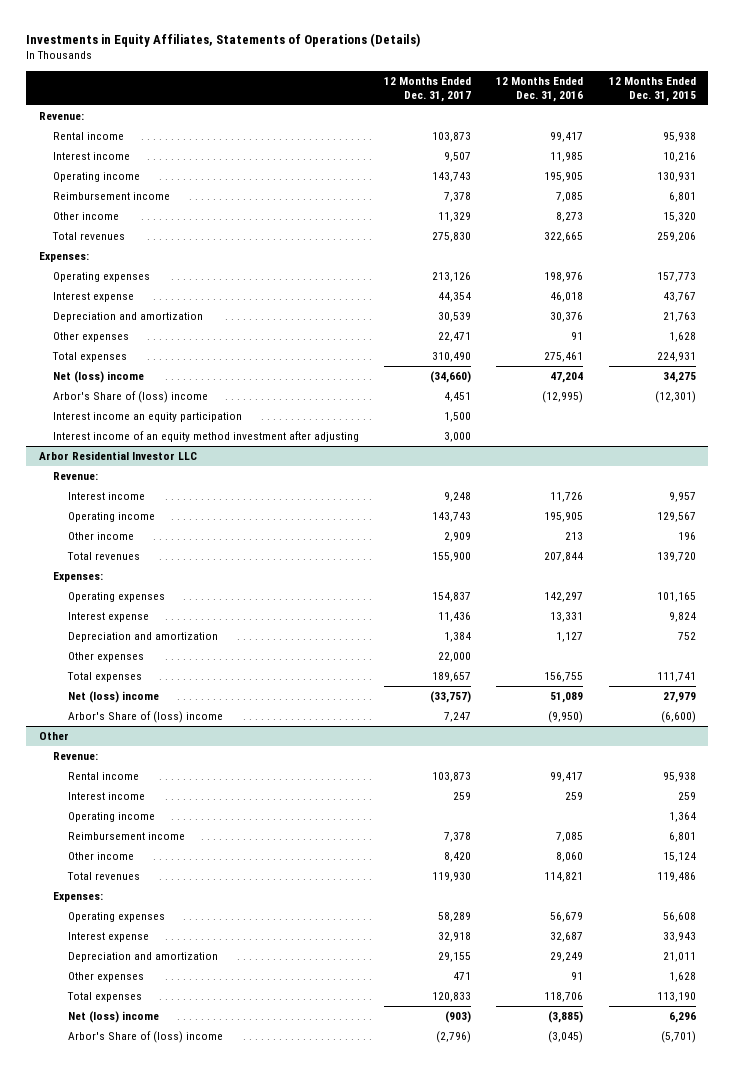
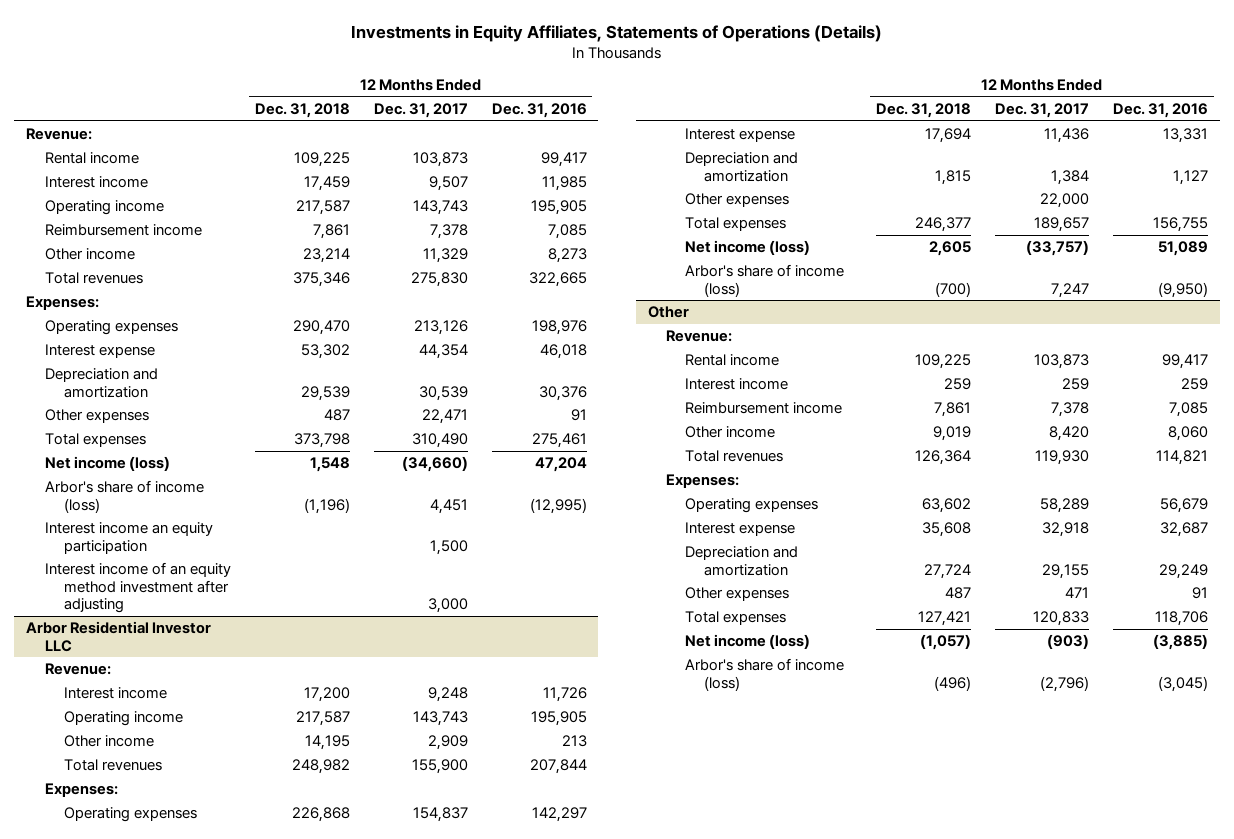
[608,76,696,102] 12 Months Ended Dec. 31, 2015 -> none
none -> [254,102,350,118] Dec. 31, 2018
[53,370,145,383] Net (loss) income -> [44,456,170,472] Net income (loss)
[53,390,209,403] Arbor's Share of (loss) income -> [44,480,204,513] Arbor's share of income (loss)
[67,690,159,703] Net (loss) income -> [685,240,811,256] Net income (loss)
[67,710,223,723] Arbor's Share of (loss) income -> [685,264,845,297] Arbor's share of income (loss)
[67,811,155,822] Operating income -> none
[67,1010,159,1023] Net (loss) income -> [685,634,811,650] Net income (loss)
[67,1030,223,1043] Arbor's Share of (loss) income -> [685,658,845,691] Arbor's share of income (loss)

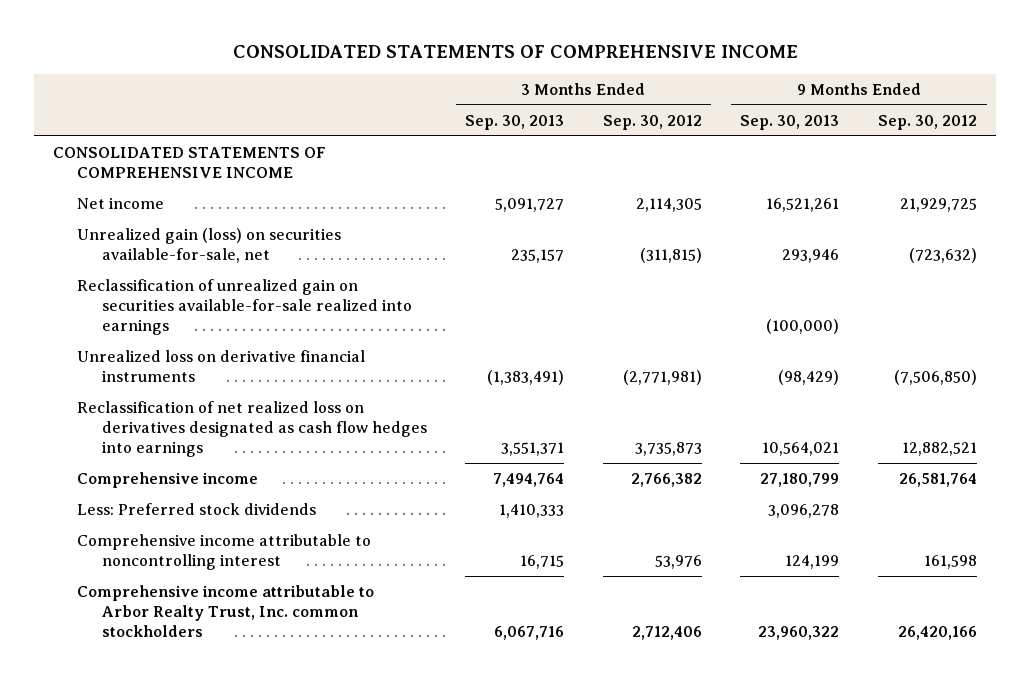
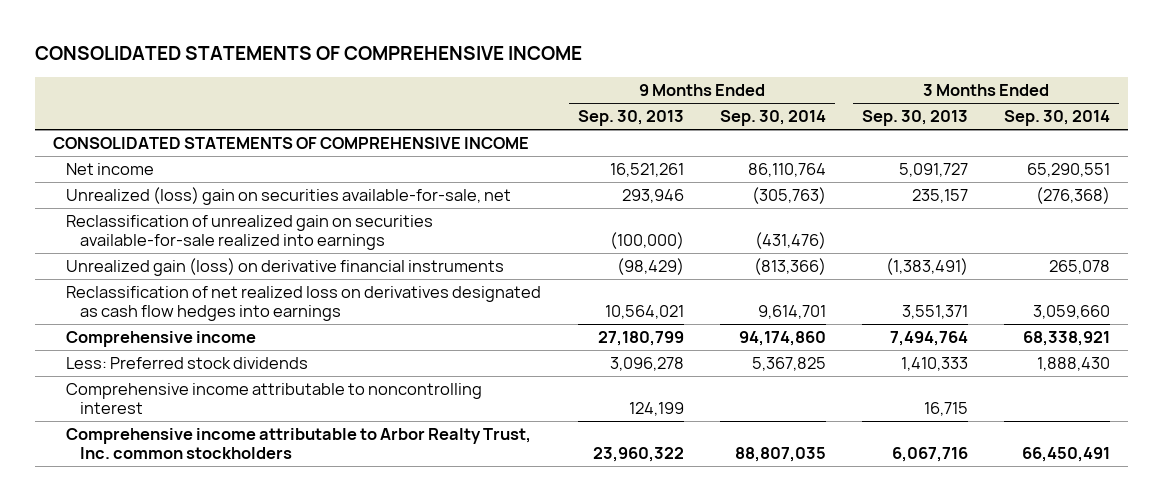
[602,114,702,130] Sep. 30, 2012 -> none
[877,114,977,130] Sep. 30, 2012 -> none
none -> [719,110,826,127] Sep. 30, 2014
none -> [1003,110,1110,127] Sep. 30, 2014
[77,227,342,263] Unrealized gain (loss) on securities available-for-sale, net -> [66,187,512,206] Unrealized (loss) gain on securities available-for-sale, net
[77,349,366,382] Unrealized loss on derivative financial instruments -> [66,258,505,277] Unrealized gain (loss) on derivative financial instruments

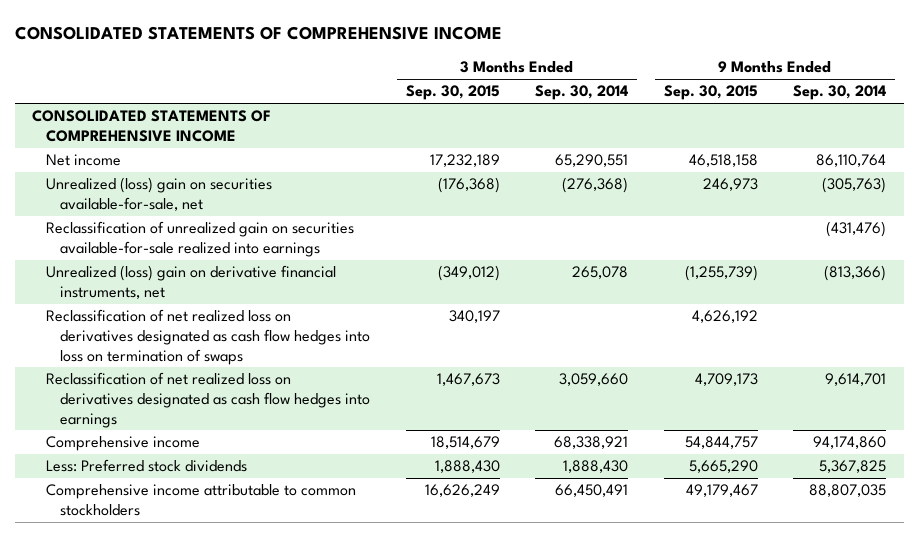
[577,110,684,127] Sep. 30, 2013 -> none
[861,110,968,127] Sep. 30, 2013 -> none
none -> [405,85,500,101] Sep. 30, 2015
none -> [663,85,758,101] Sep. 30, 2015
[66,258,505,277] Unrealized gain (loss) on derivative financial instruments -> [46,265,337,299] Unrealized (loss) gain on derivative financial instruments, net
none -> [46,309,370,365] Reclassification of net realized loss on derivatives designated as cash flow hedges into loss on termination of swaps
[66,383,483,415] Comprehensive income attributable to noncontrolling interest -> none
[66,428,532,460] Comprehensive income attributable to Arbor Realty Trust, Inc. common stockholders -> [46,484,357,516] Comprehensive income attributable to common stockholders

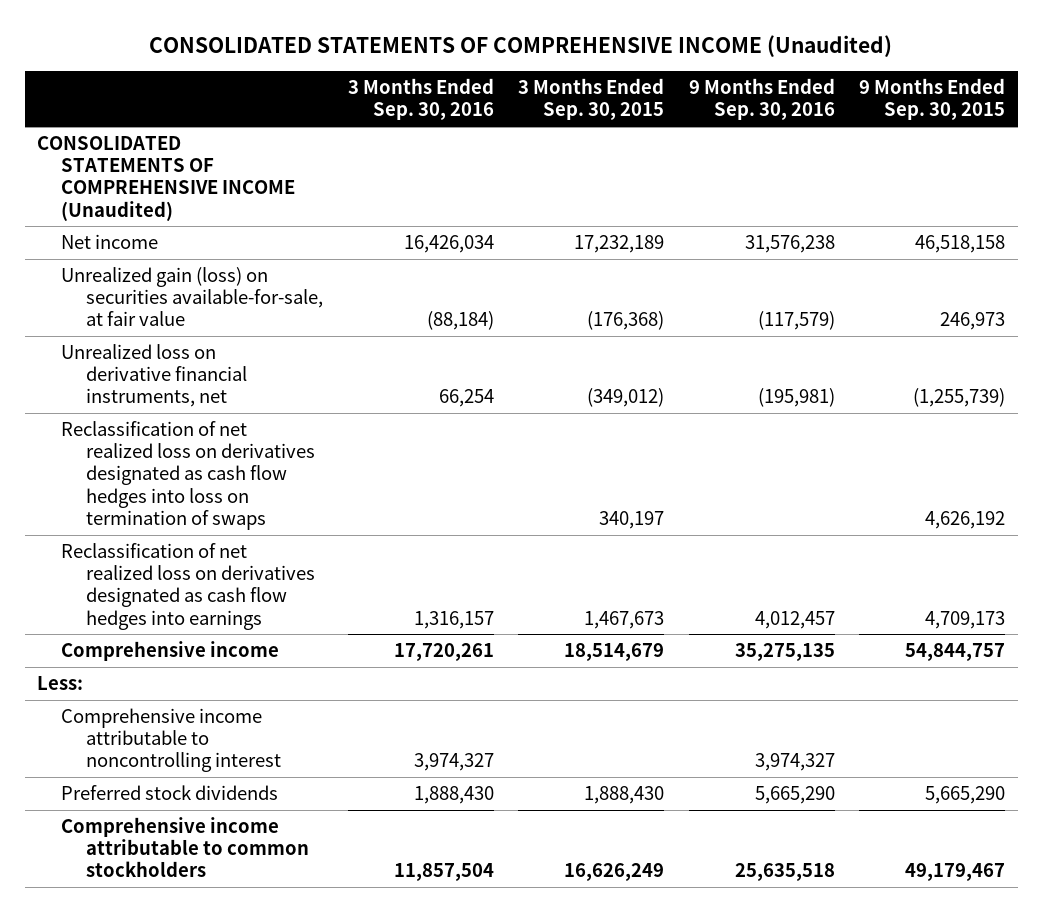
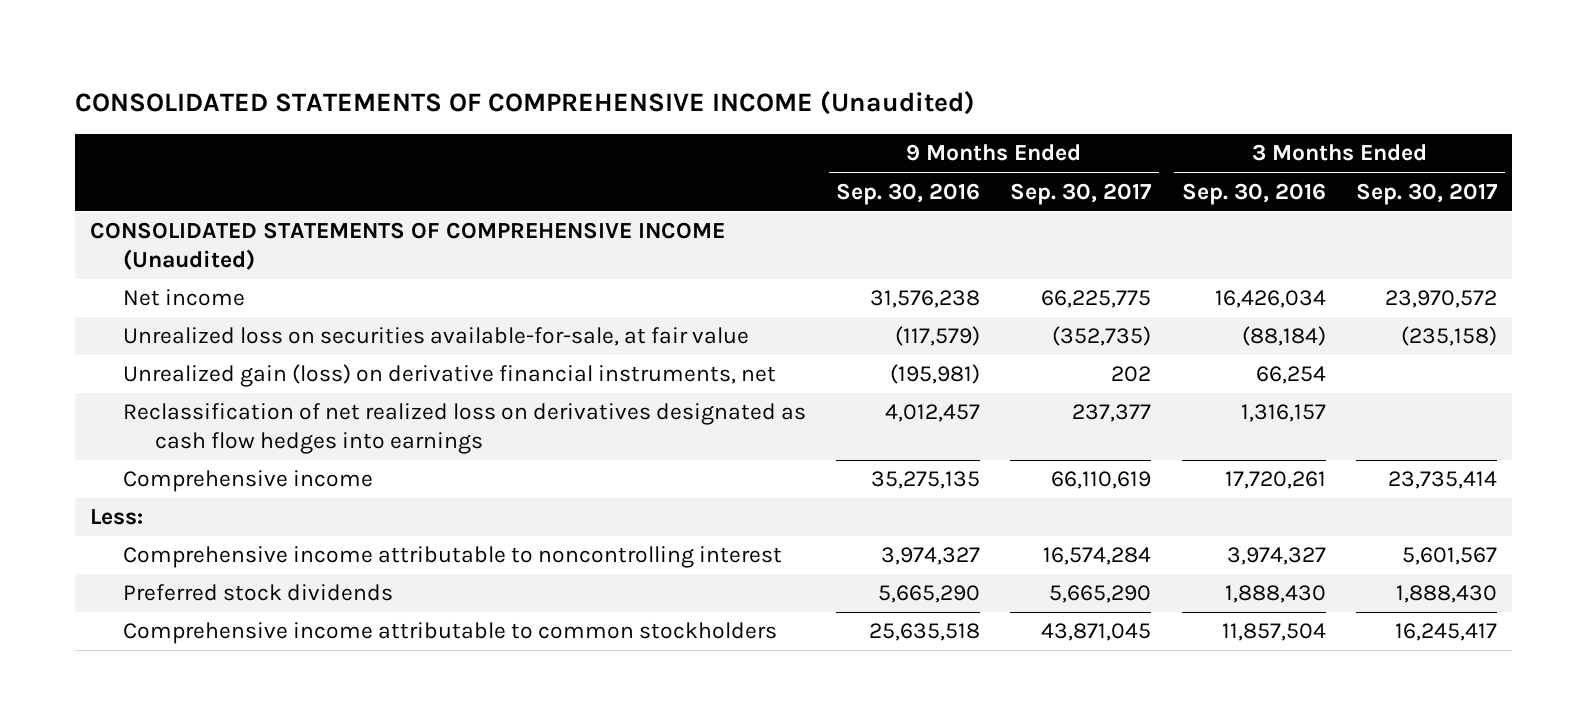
[518,78,665,121] 3 Months Ended Sep. 30, 2015 -> none
[859,78,1006,121] 9 Months Ended Sep. 30, 2015 -> none
none -> [1010,182,1153,205] Sep. 30, 2017
none -> [1356,182,1499,205] Sep. 30, 2017
[61,421,315,530] Reclassification of net realized loss on derivatives designated as cash flow hedges into loss on termination of swaps -> none
[61,267,323,327] Unrealized gain (loss) on securities available-for-sale, at fair value -> [122,327,749,347] Unrealized loss on securities available-for-sale, at fair value
[61,344,247,408] Unrealized loss on derivative financial instruments, net -> [122,364,776,388] Unrealized gain (loss) on derivative financial instruments, net

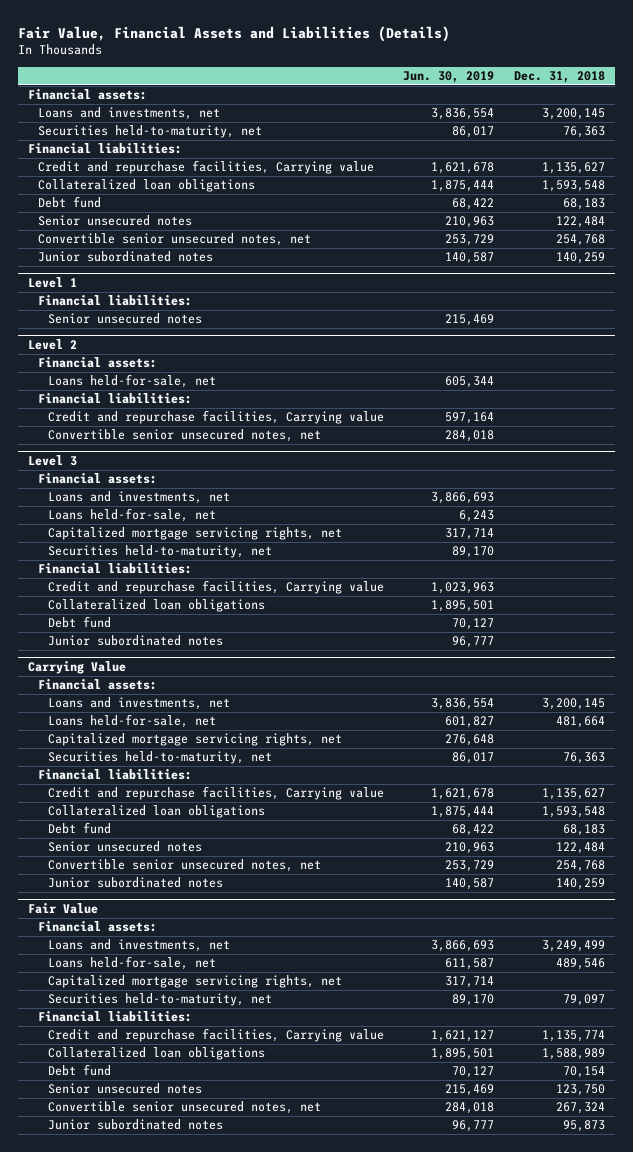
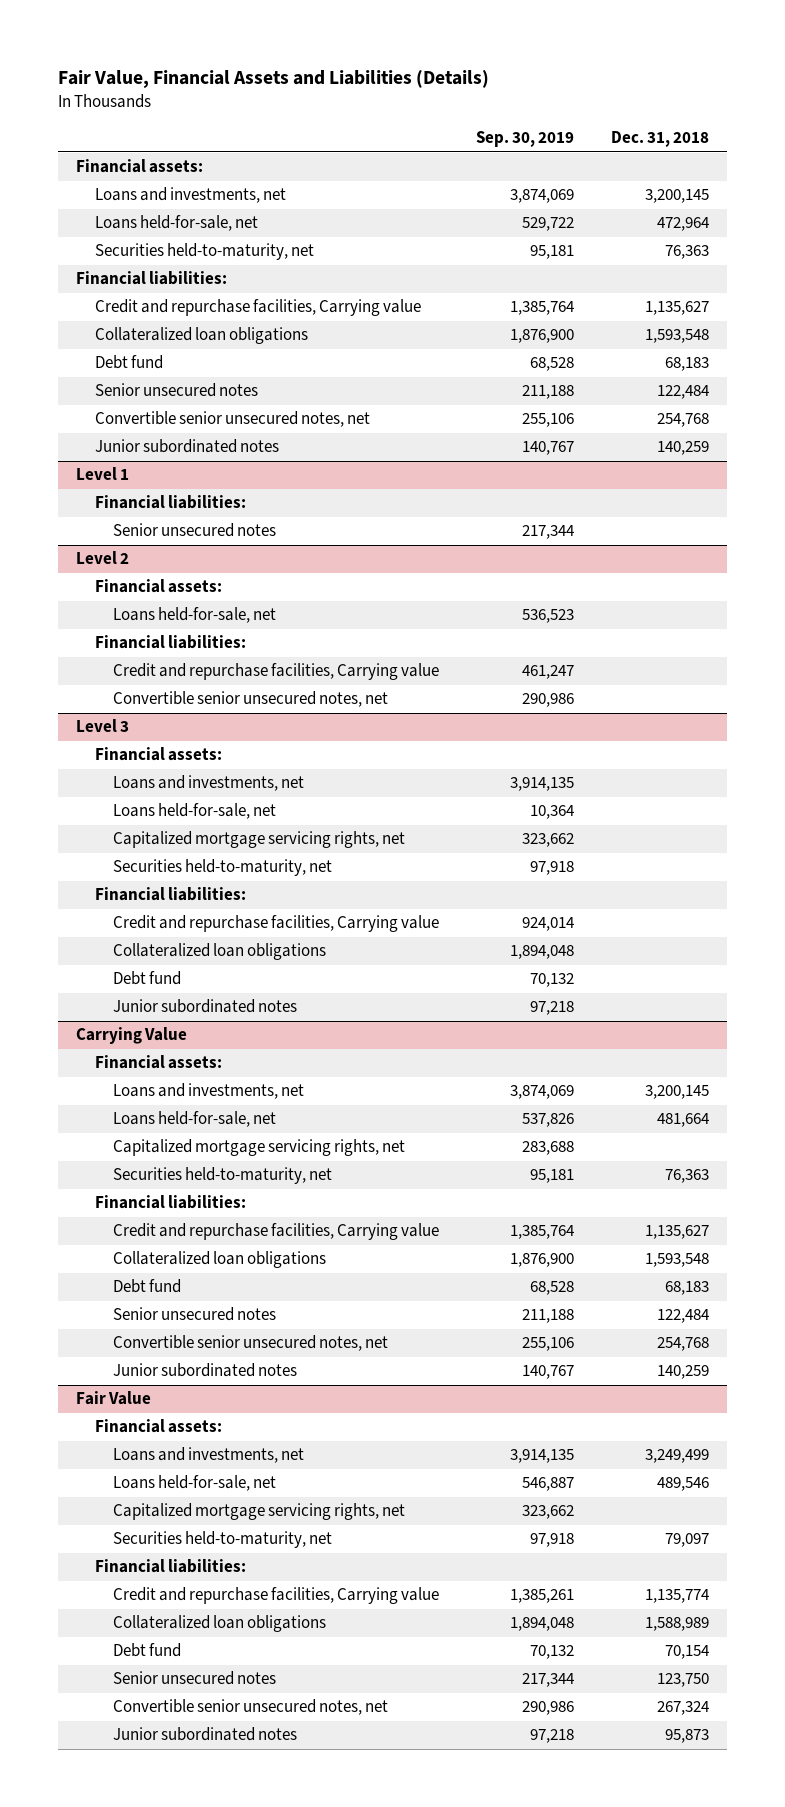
[403,71,495,84] Jun. 30, 2019 -> none
none -> [476,131,575,148] Sep. 30, 2019
none -> [94,215,258,232] Loans held-for-sale, net

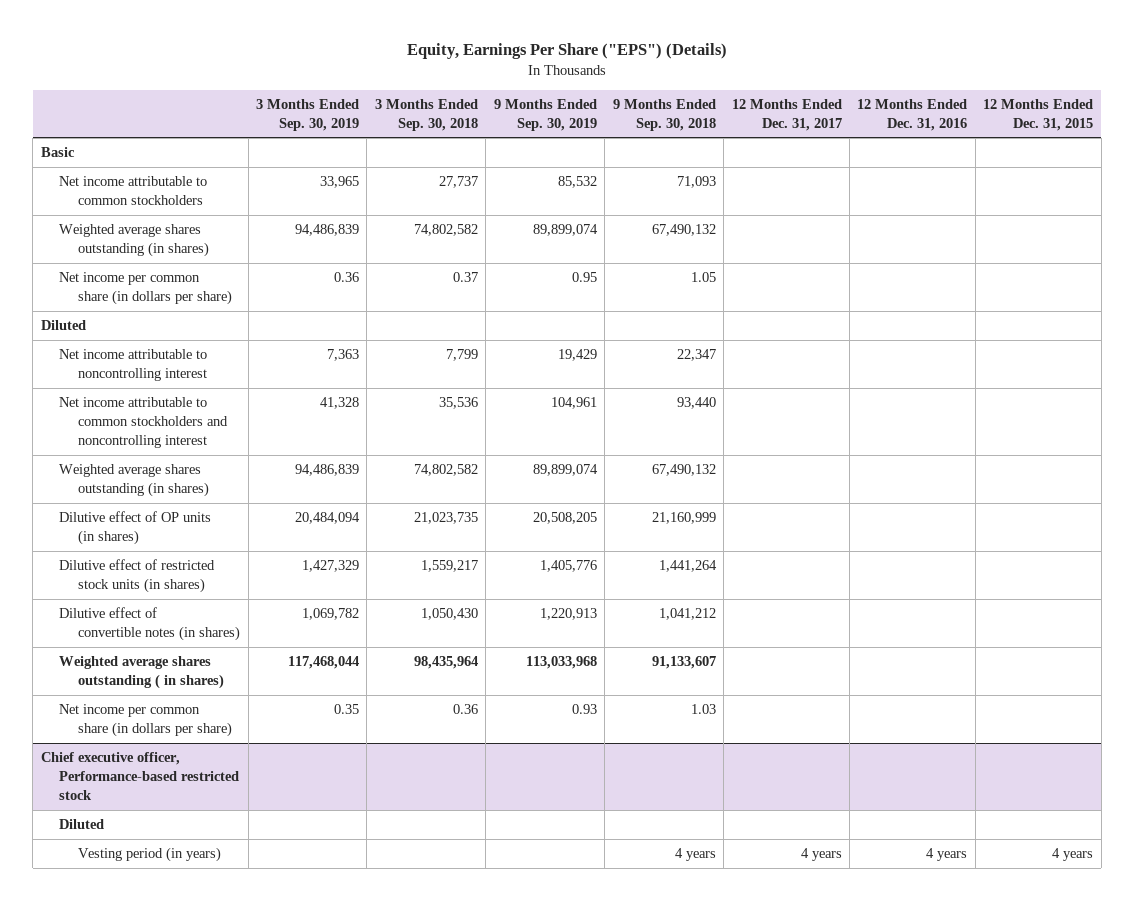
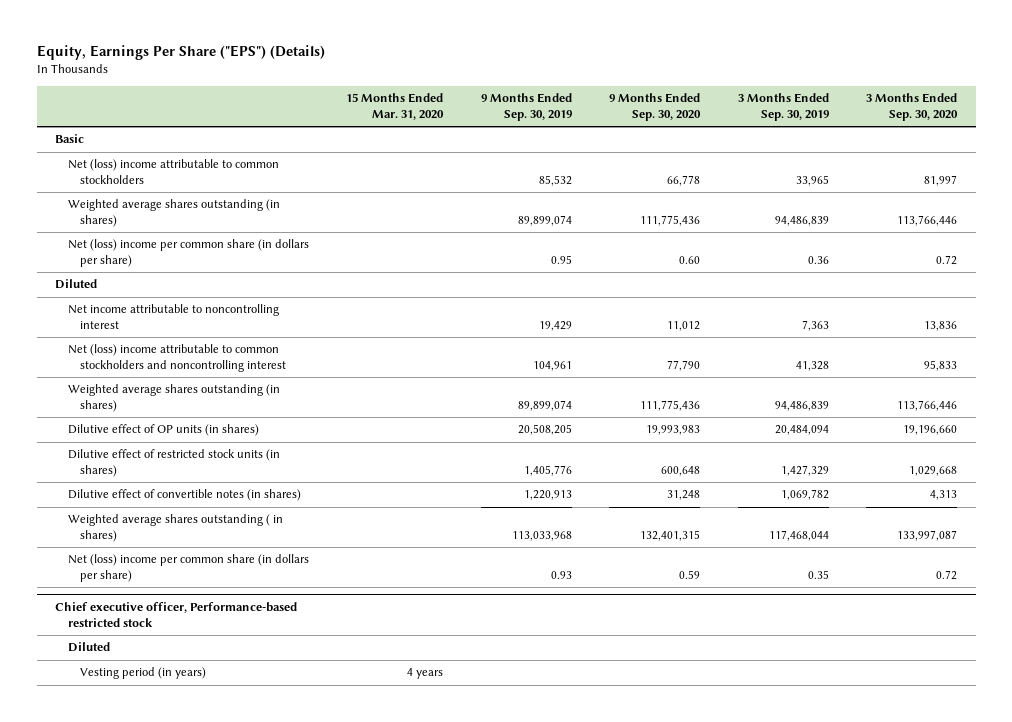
[374,98,478,131] 3 Months Ended Sep. 30, 2018 -> none
[612,98,716,131] 9 Months Ended Sep. 30, 2018 -> none
[731,98,842,131] 12 Months Ended Dec. 31, 2017 -> none
[857,98,968,131] 12 Months Ended Dec. 31, 2016 -> none
[983,98,1094,131] 12 Months Ended Dec. 31, 2015 -> none
none -> [346,93,445,121] 15 Months Ended Mar. 31, 2020
none -> [609,93,702,122] 9 Months Ended Sep. 30, 2020
none -> [866,93,959,122] 3 Months Ended Sep. 30, 2020
[59,176,208,205] Net income attributable to common stockholders -> [67,159,279,185] Net (loss) income attributable to common stockholders
[59,272,233,305] Net income per common share (in dollars per share) -> [67,239,309,268] Net (loss) income per common share (in dollars per share)
[59,397,229,448] Net income attributable to common stockholders and noncontrolling interest -> [67,344,286,373] Net (loss) income attributable to common stockholders and noncontrolling interest
[59,704,233,737] Net income per common share (in dollars per share) -> [67,554,309,583] Net (loss) income per common share (in dollars per share)

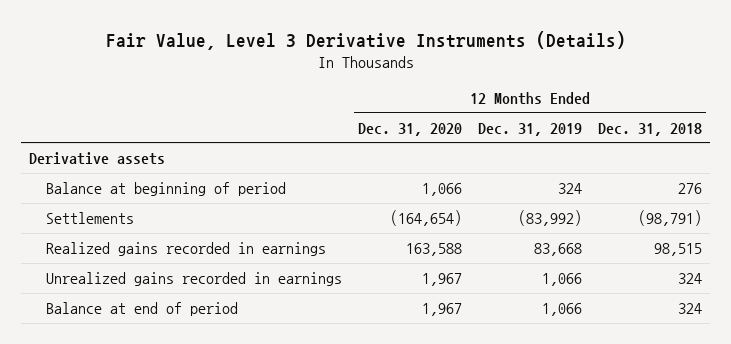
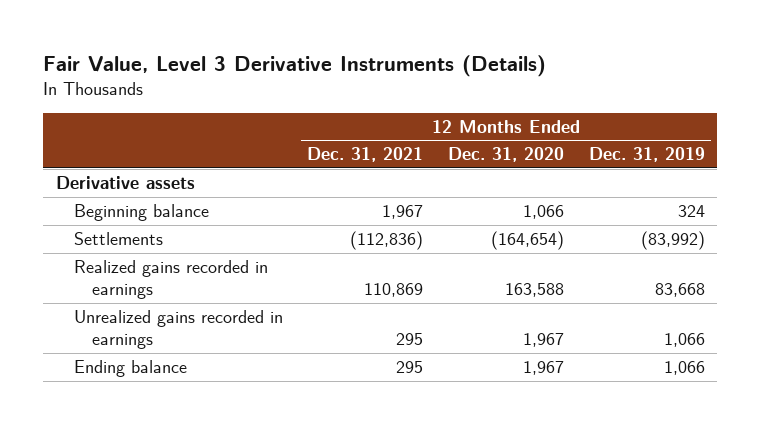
[598,122,703,136] Dec. 31, 2018 -> none
none -> [307,147,424,163] Dec. 31, 2021
[45,181,286,196] Balance at beginning of period -> [73,204,209,222] Beginning balance
[45,301,238,316] Balance at end of period -> [73,360,187,378] Ending balance

